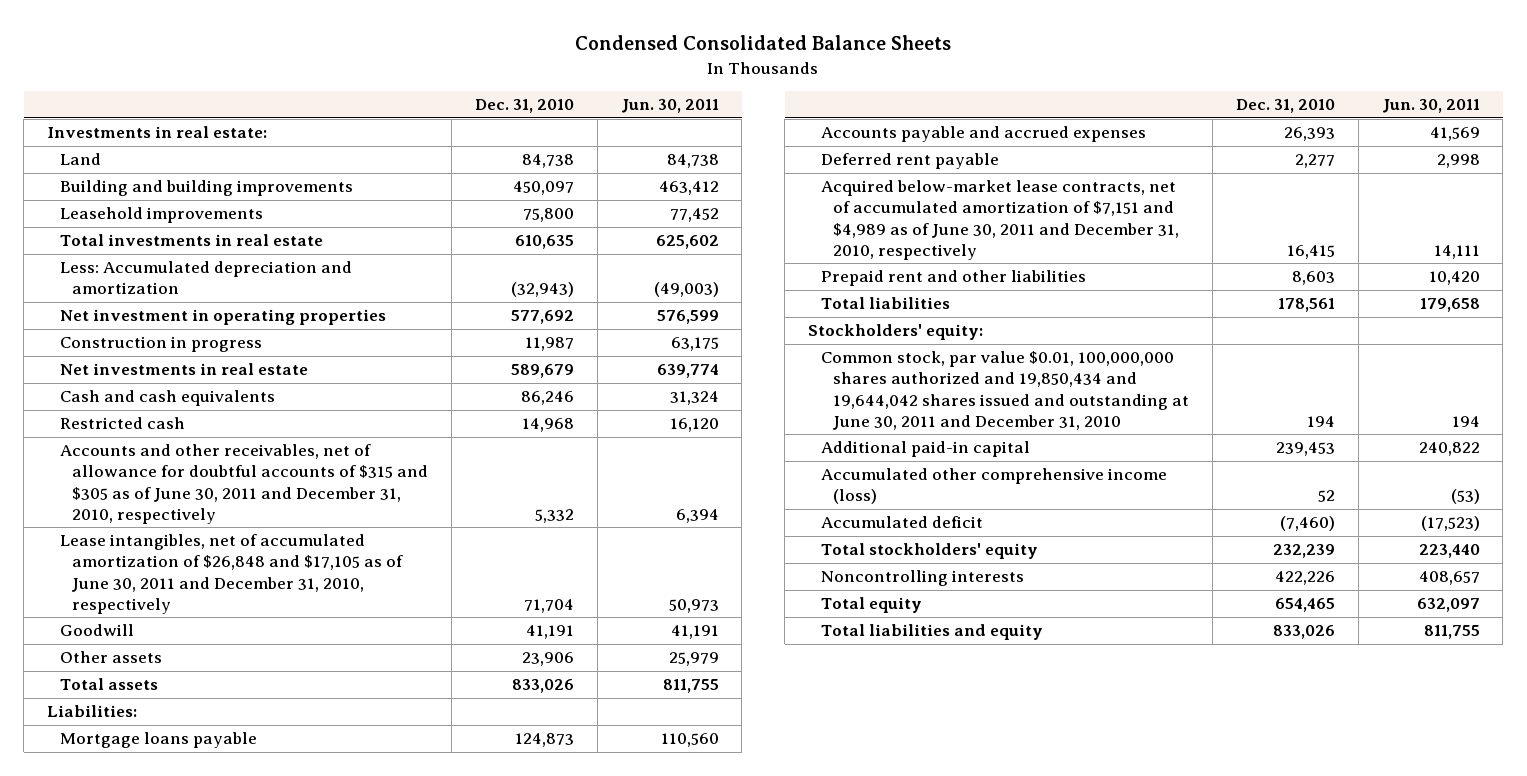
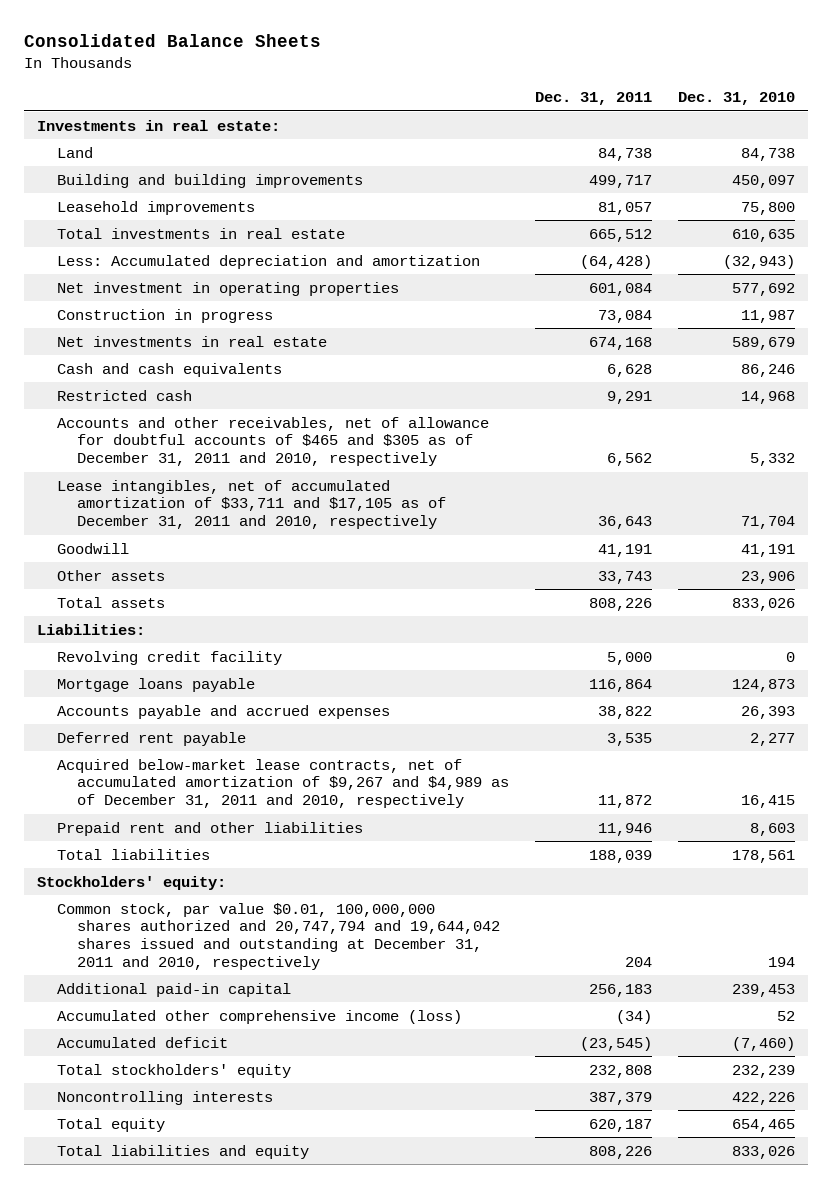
[575,35,952,51] Condensed Consolidated Balance Sheets -> [23,34,321,48] Consolidated Balance Sheets
[620,99,719,114] Jun. 30, 2011 -> none
none -> [534,92,652,106] Dec. 31, 2011
[59,444,429,524] Accounts and other receivables, net of allowance for doubtful accounts of $315 and $305 as of June 30, 2011 and December 31, 2010, respectively -> [56,416,489,466] Accounts and other receivables, net of allowance for doubtful accounts of $465 and $305 as of December 31, 2011 and 2010, respectively
[59,534,404,614] Lease intangibles, net of accumulated amortization of $26,848 and $17,105 as of June 30, 2011 and December 31, 2010, respectively -> [56,479,446,529] Lease intangibles, net of accumulated amortization of $33,711 and $17,105 as of December 31, 2011 and 2010, respectively
none -> [56,650,282,665] Revolving credit facility
[820,180,1180,260] Acquired below-market lease contracts, net of accumulated amortization of $7,151 and $4,989 as of June 30, 2011 and December 31, 2010, respectively -> [56,758,509,808] Acquired below-market lease contracts, net of accumulated amortization of $9,267 and $4,989 as of December 31, 2011 and 2010, respectively
[820,351,1190,430] Common stock, par value $0.01, 100,000,000 shares authorized and 19,850,434 and 19,644,042 shares issued and outstanding at June 30, 2011 and December 31, 2010 -> [56,902,500,970] Common stock, par value $0.01, 100,000,000 shares authorized and 20,747,794 and 19,644,042 shares issued and outstanding at December 31, 2011 and 2010, respectively

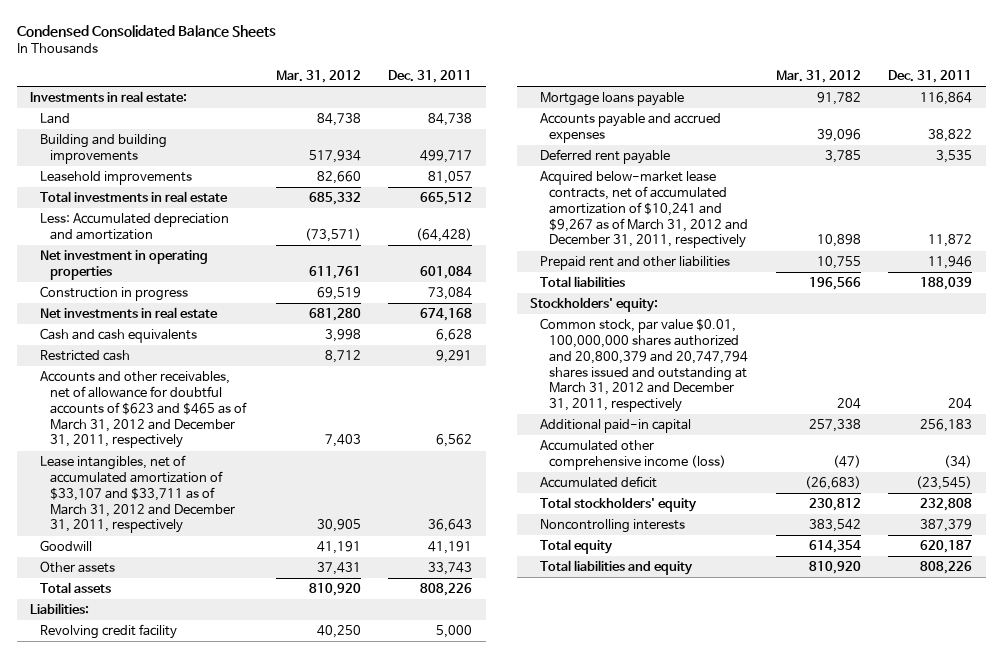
[23,34,321,48] Consolidated Balance Sheets -> [16,24,276,37] Condensed Consolidated Balance Sheets
[678,92,796,106] Dec. 31, 2010 -> none
none -> [275,70,361,84] Mar. 31, 2012
[56,416,489,466] Accounts and other receivables, net of allowance for doubtful accounts of $465 and $305 as of December 31, 2011 and 2010, respectively -> [39,371,247,449] Accounts and other receivables, net of allowance for doubtful accounts of $623 and $465 as of March 31, 2012 and December 31, 2011, respectively
[56,479,446,529] Lease intangibles, net of accumulated amortization of $33,711 and $17,105 as of December 31, 2011 and 2010, respectively -> [39,455,235,534] Lease intangibles, net of accumulated amortization of $33,107 and $33,711 as of March 31, 2012 and December 31, 2011, respectively
[56,758,509,808] Acquired below-market lease contracts, net of accumulated amortization of $9,267 and $4,989 as of December 31, 2011 and 2010, respectively -> [539,171,749,249] Acquired below-market lease contracts, net of accumulated amortization of $10,241 and $9,267 as of March 31, 2012 and December 31, 2011, respectively
[56,902,500,970] Common stock, par value $0.01, 100,000,000 shares authorized and 20,747,794 and 19,644,042 shares issued and outstanding at December 31, 2011 and 2010, respectively -> [539,318,749,413] Common stock, par value $0.01, 100,000,000 shares authorized and 20,800,379 and 20,747,794 shares issued and outstanding at March 31, 2012 and December 31, 2011, respectively

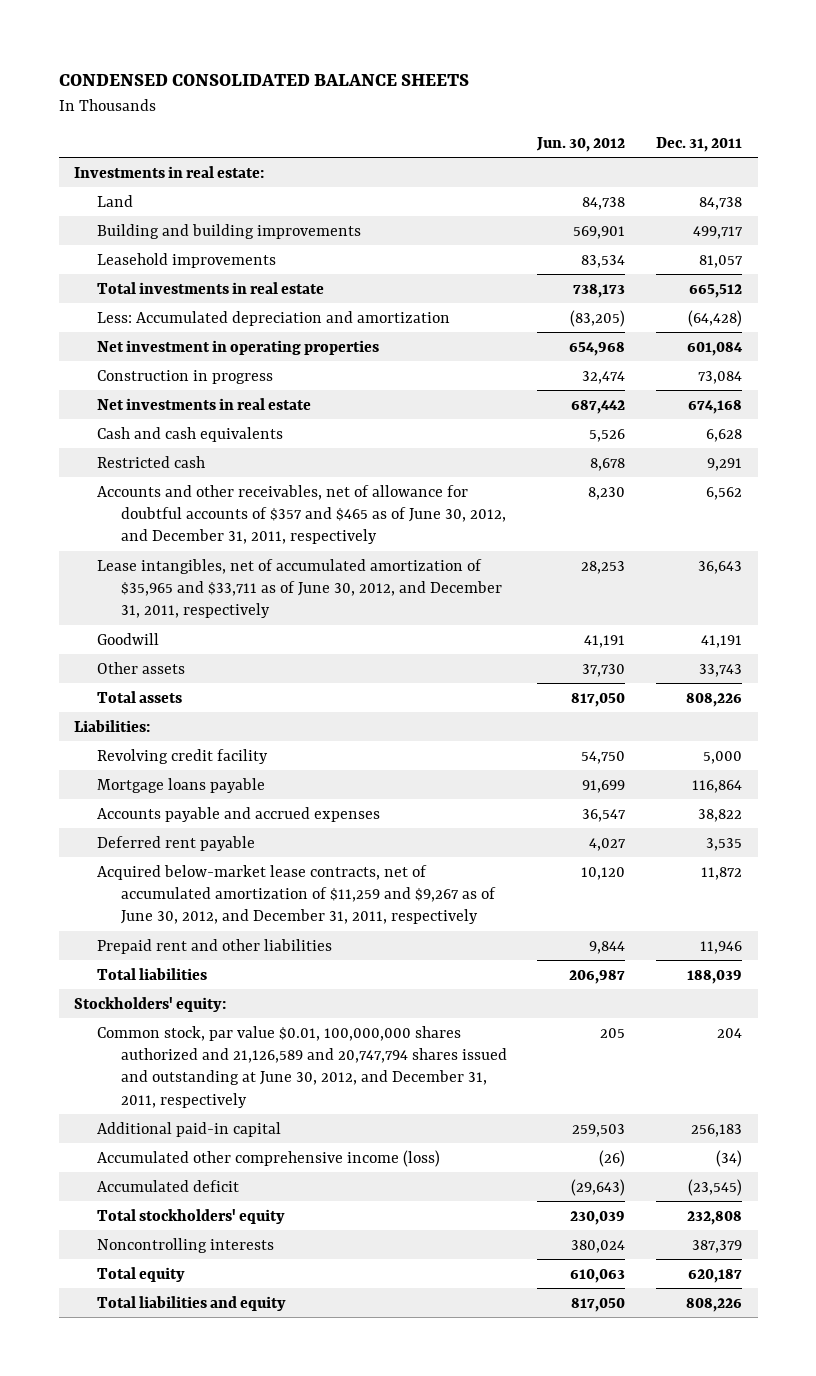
[16,24,276,37] Condensed Consolidated Balance Sheets -> [58,74,469,87] CONDENSED CONSOLIDATED BALANCE SHEETS
[275,70,361,84] Mar. 31, 2012 -> none
none -> [536,137,626,153] Jun. 30, 2012
[39,371,247,449] Accounts and other receivables, net of allowance for doubtful accounts of $623 and $465 as of March 31, 2012 and December 31, 2011, respectively -> [97,484,506,545] Accounts and other receivables, net of allowance for doubtful accounts of $357 and $465 as of June 30, 2012, and December 31, 2011, respectively
[39,455,235,534] Lease intangibles, net of accumulated amortization of $33,107 and $33,711 as of March 31, 2012 and December 31, 2011, respectively -> [97,558,502,619] Lease intangibles, net of accumulated amortization of $35,965 and $33,711 as of June 30, 2012, and December 31, 2011, respectively
[539,171,749,249] Acquired below-market lease contracts, net of accumulated amortization of $10,241 and $9,267 as of March 31, 2012 and December 31, 2011, respectively -> [97,864,496,925] Acquired below-market lease contracts, net of accumulated amortization of $11,259 and $9,267 as of June 30, 2012, and December 31, 2011, respectively
[539,318,749,413] Common stock, par value $0.01, 100,000,000 shares authorized and 20,800,379 and 20,747,794 shares issued and outstanding at March 31, 2012 and December 31, 2011, respectively -> [97,1025,507,1108] Common stock, par value $0.01, 100,000,000 shares authorized and 21,126,589 and 20,747,794 shares issued and outstanding at June 30, 2012, and December 31, 2011, respectively

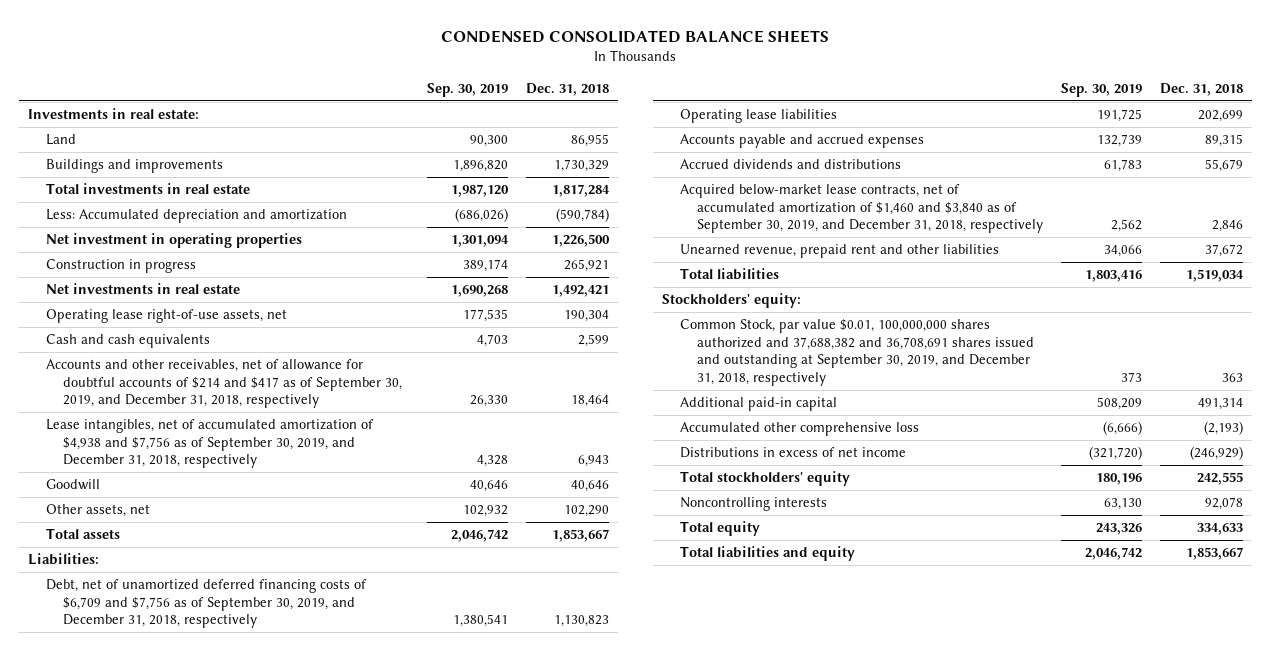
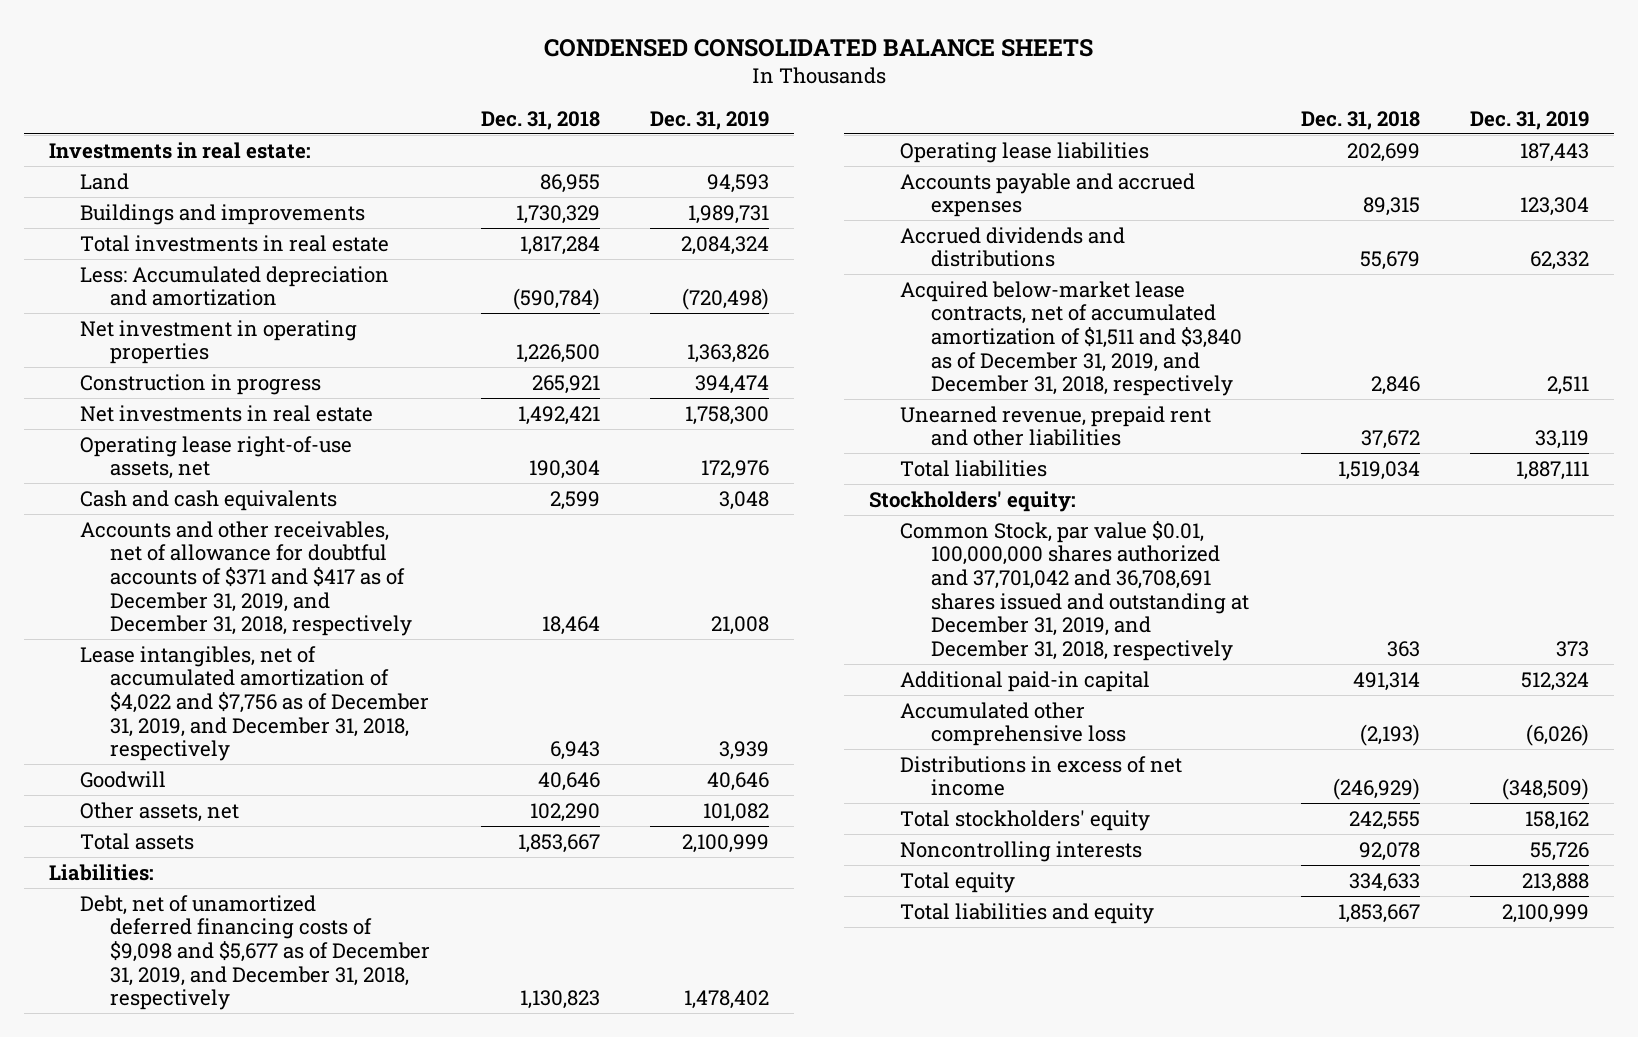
[426,82,508,97] Sep. 30, 2019 -> none
none -> [649,110,769,130] Dec. 31, 2019
[45,359,402,409] Accounts and other receivables, net of allowance for doubtful accounts of $214 and $417 as of September 30, 2019, and December 31, 2018, respectively -> [79,520,413,637] Accounts and other receivables, net of allowance for doubtful accounts of $371 and $417 as of December 31, 2019, and December 31, 2018, respectively
[45,419,374,469] Lease intangibles, net of accumulated amortization of $4,938 and $7,756 as of September 30, 2019, and December 31, 2018, respectively -> [79,645,430,762] Lease intangibles, net of accumulated amortization of $4,022 and $7,756 as of December 31, 2019, and December 31, 2018, respectively
[45,579,367,629] Debt, net of unamortized deferred financing costs of $6,709 and $7,756 as of September 30, 2019, and December 31, 2018, respectively -> [79,894,431,1011] Debt, net of unamortized deferred financing costs of $9,098 and $5,677 as of December 31, 2019, and December 31, 2018, respectively
[679,184,1043,234] Acquired below-market lease contracts, net of accumulated amortization of $1,460 and $3,840 as of September 30, 2019, and December 31, 2018, respectively -> [900,280,1242,397] Acquired below-market lease contracts, net of accumulated amortization of $1,511 and $3,840 as of December 31, 2019, and December 31, 2018, respectively
[679,319,1034,386] Common Stock, par value $0.01, 100,000,000 shares authorized and 37,688,382 and 36,708,691 shares issued and outstanding at September 30, 2019, and December 31, 2018, respectively -> [900,520,1249,661] Common Stock, par value $0.01, 100,000,000 shares authorized and 37,701,042 and 36,708,691 shares issued and outstanding at December 31, 2019, and December 31, 2018, respectively

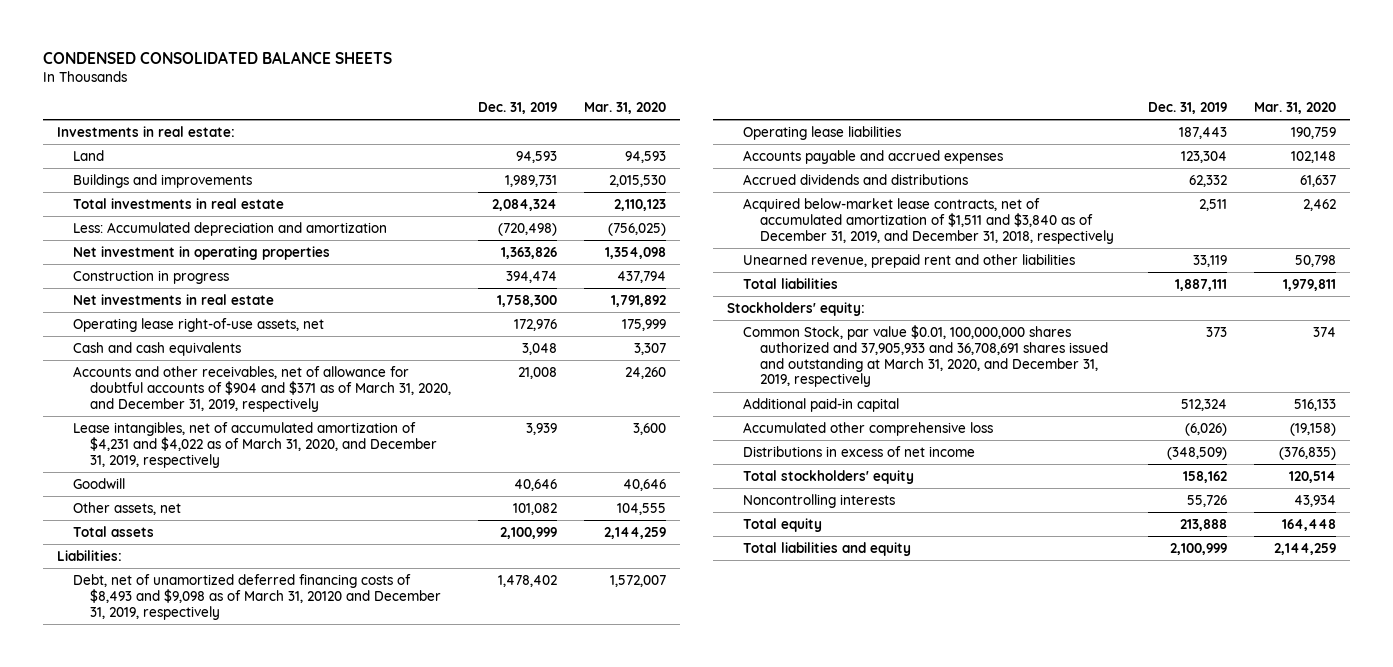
[480,110,600,130] Dec. 31, 2018 -> none
none -> [584,101,667,114] Mar. 31, 2020
[79,520,413,637] Accounts and other receivables, net of allowance for doubtful accounts of $371 and $417 as of December 31, 2019, and December 31, 2018, respectively -> [73,365,451,412] Accounts and other receivables, net of allowance for doubtful accounts of $904 and $371 as of March 31, 2020, and December 31, 2019, respectively
[79,645,430,762] Lease intangibles, net of accumulated amortization of $4,022 and $7,756 as of December 31, 2019, and December 31, 2018, respectively -> [73,421,437,468] Lease intangibles, net of accumulated amortization of $4,231 and $4,022 as of March 31, 2020, and December 31, 2019, respectively
[79,894,431,1011] Debt, net of unamortized deferred financing costs of $9,098 and $5,677 as of December 31, 2019, and December 31, 2018, respectively -> [73,573,441,620] Debt, net of unamortized deferred financing costs of $8,493 and $9,098 as of March 31, 20120 and December 31, 2019, respectively
[900,520,1249,661] Common Stock, par value $0.01, 100,000,000 shares authorized and 37,701,042 and 36,708,691 shares issued and outstanding at December 31, 2019, and December 31, 2018, respectively -> [743,324,1108,388] Common Stock, par value $0.01, 100,000,000 shares authorized and 37,905,933 and 36,708,691 shares issued and outstanding at March 31, 2020, and December 31, 2019, respectively

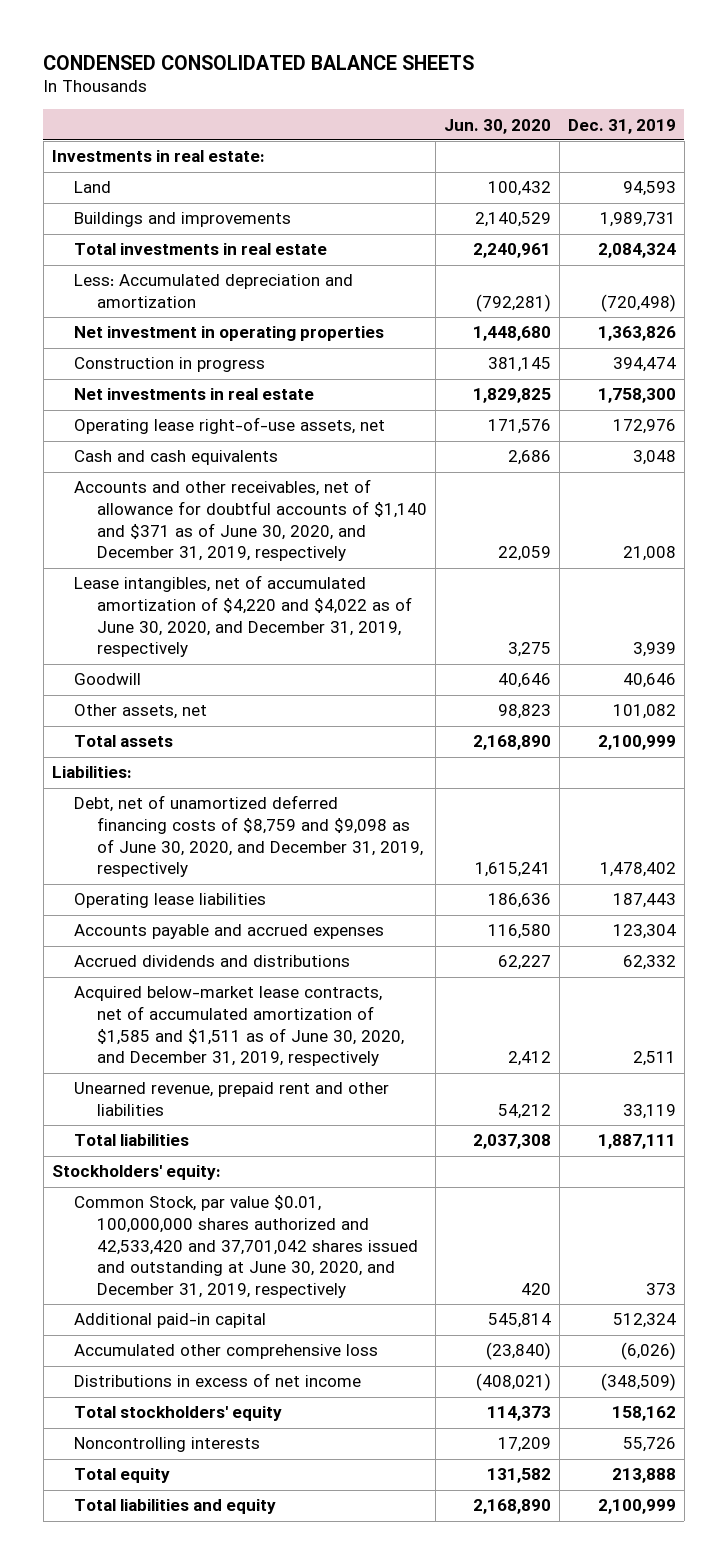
[584,101,667,114] Mar. 31, 2020 -> none
none -> [443,118,551,134] Jun. 30, 2020
[73,365,451,412] Accounts and other receivables, net of allowance for doubtful accounts of $904 and $371 as of March 31, 2020, and December 31, 2019, respectively -> [74,479,427,562] Accounts and other receivables, net of allowance for doubtful accounts of $1,140 and $371 as of June 30, 2020, and December 31, 2019, respectively
[73,421,437,468] Lease intangibles, net of accumulated amortization of $4,231 and $4,022 as of March 31, 2020, and December 31, 2019, respectively -> [74,575,412,658] Lease intangibles, net of accumulated amortization of $4,220 and $4,022 as of June 30, 2020, and December 31, 2019, respectively
[73,573,441,620] Debt, net of unamortized deferred financing costs of $8,493 and $9,098 as of March 31, 20120 and December 31, 2019, respectively -> [74,795,423,878] Debt, net of unamortized deferred financing costs of $8,759 and $9,098 as of June 30, 2020, and December 31, 2019, respectively
[743,197,1114,244] Acquired below-market lease contracts, net of accumulated amortization of $1,511 and $3,840 as of December 31, 2019, and December 31, 2018, respectively -> [74,986,404,1067] Acquired below-market lease contracts, net of accumulated amortization of $1,585 and $1,511 as of June 30, 2020, and December 31, 2019, respectively
[743,324,1108,388] Common Stock, par value $0.01, 100,000,000 shares authorized and 37,905,933 and 36,708,691 shares issued and outstanding at March 31, 2020, and December 31, 2019, respectively -> [74,1195,418,1299] Common Stock, par value $0.01, 100,000,000 shares authorized and 42,533,420 and 37,701,042 shares issued and outstanding at June 30, 2020, and December 31, 2019, respectively

